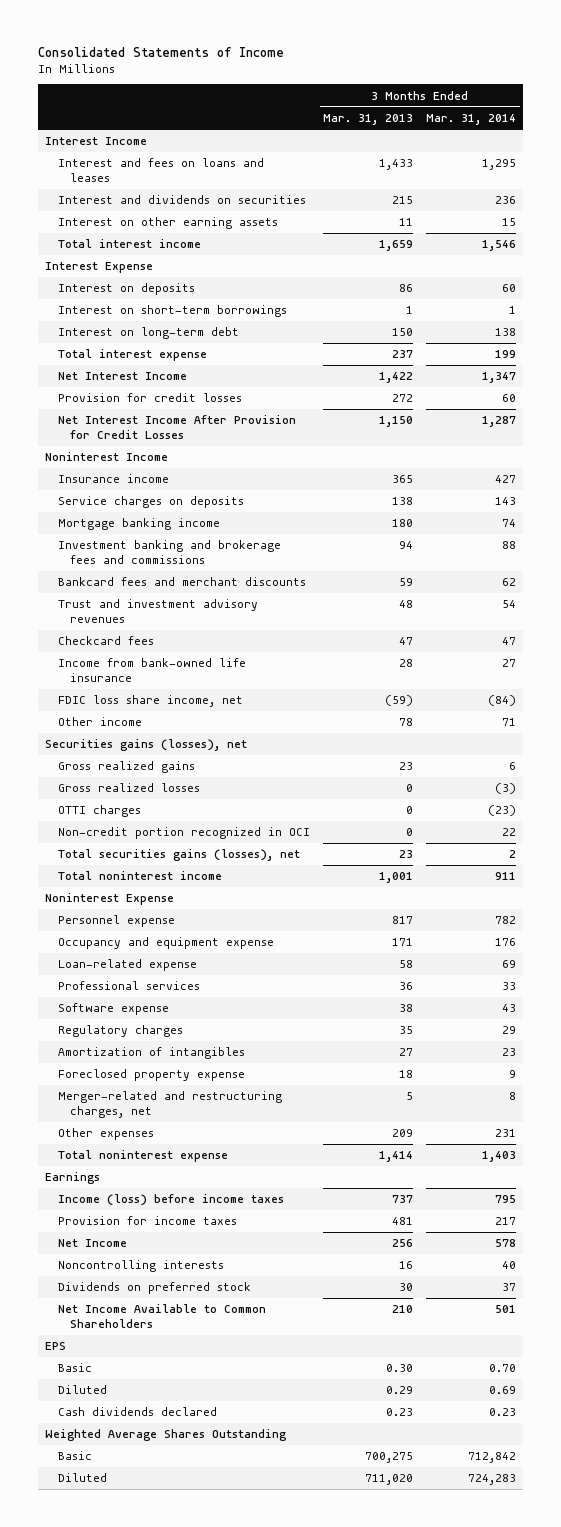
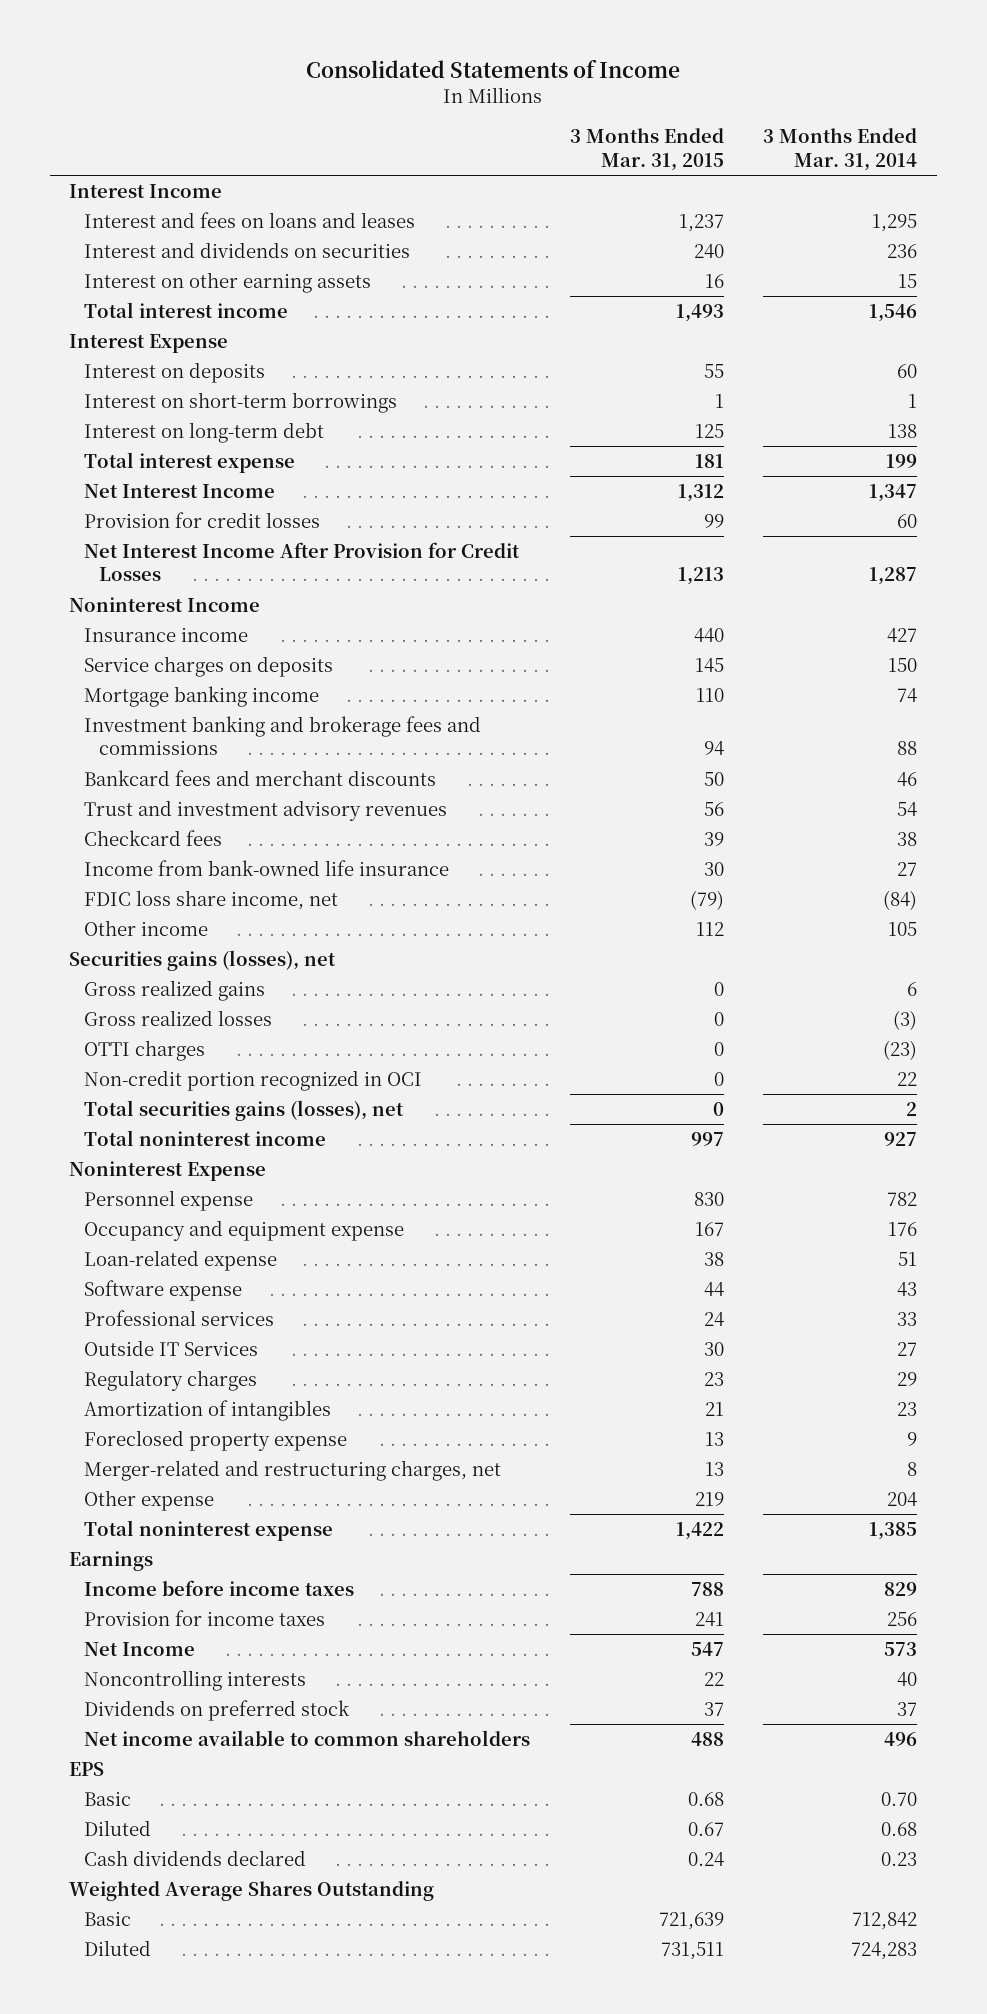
[322,113,413,125] Mar. 31, 2013 -> none
none -> [569,128,724,171] 3 Months Ended Mar. 31, 2015
[495,497,517,506] 143 -> [888,657,918,672] 150
[502,578,517,587] 62 -> [897,771,918,786] 46
[502,637,517,646] 47 -> [897,831,918,846] 38
[502,718,517,727] 71 -> [888,921,918,936] 105
[495,872,517,881] 911 -> [884,1131,918,1146] 927
[502,960,517,969] 69 -> [898,1251,918,1266] 51
[57,981,200,991] Professional services -> [84,1309,275,1326] Professional services
none -> [84,1339,259,1356] Outside IT Services
[57,1128,154,1141] Other expenses -> [84,1489,215,1511] Other expense
[495,1129,517,1138] 231 -> [887,1491,918,1506] 204
[482,1151,517,1163] 1,403 -> [869,1521,918,1540] 1,385
[57,1194,284,1207] Income (loss) before income taxes -> [84,1579,355,1596] Income before income taxes
[495,1195,517,1204] 795 -> [884,1581,918,1596] 829
[495,1217,517,1226] 217 -> [887,1611,918,1626] 256
[495,1239,517,1248] 578 -> [884,1641,918,1656] 573
[57,1304,266,1328] Net Income Available to Common Shareholders -> [84,1729,531,1746] Net income available to common shareholders
[495,1305,517,1314] 501 -> [884,1731,918,1746] 496
[489,1386,517,1395] 0.69 -> [881,1821,918,1836] 0.68

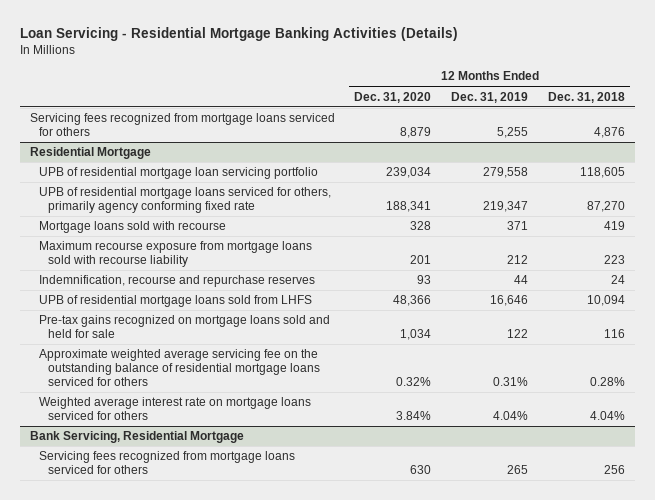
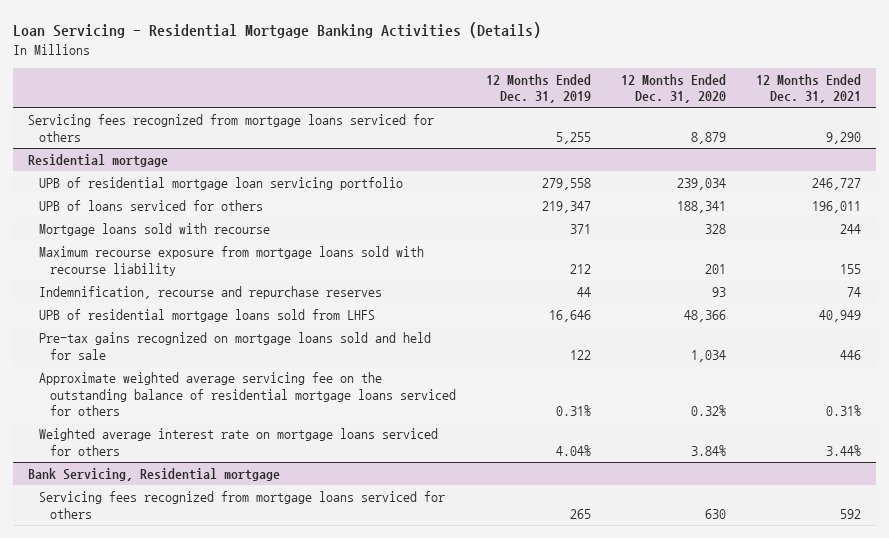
[548,91,626,103] Dec. 31, 2018 -> none
none -> [755,73,861,104] 12 Months Ended Dec. 31, 2021
[29,147,151,160] Residential Mortgage -> [28,153,169,167] Residential mortgage
[38,187,331,214] UPB of residential mortgage loans serviced for others, primarily agency conforming fixed rate -> [39,199,264,211] UPB of loans serviced for others
[29,431,244,444] Bank Servicing, Residential Mortgage -> [28,467,281,481] Bank Servicing, Residential mortgage

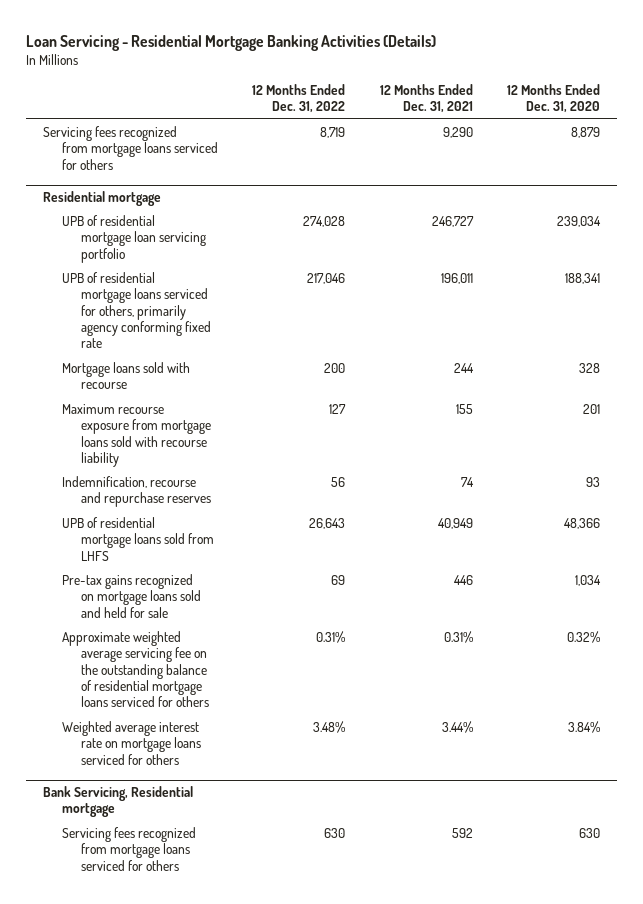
[485,73,591,104] 12 Months Ended Dec. 31, 2019 -> none
none -> [252,84,346,114] 12 Months Ended Dec. 31, 2022
[39,199,264,211] UPB of loans serviced for others -> [62,271,212,349] UPB of residential mortgage loans serviced for others, primarily agency conforming fixed rate

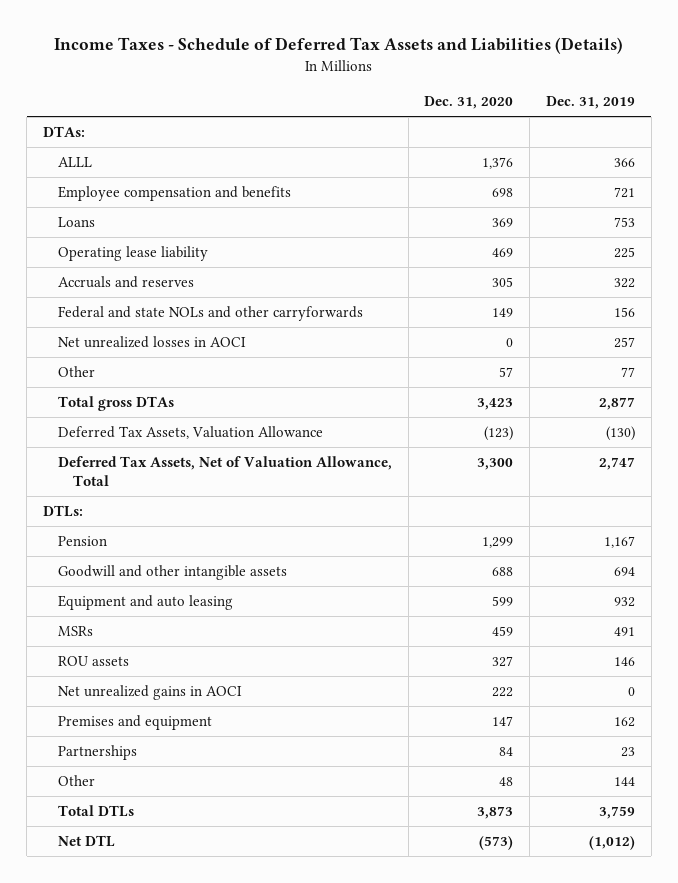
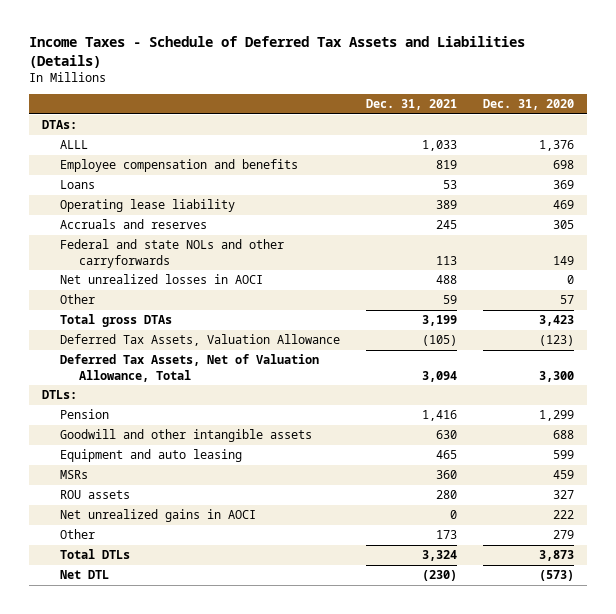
[545,96,635,110] Dec. 31, 2019 -> none
none -> [366,99,458,111] Dec. 31, 2021
[57,715,212,731] Premises and equipment -> none
[57,745,137,761] Partnerships -> none
[499,777,514,787] 48 -> [553,530,575,540] 279

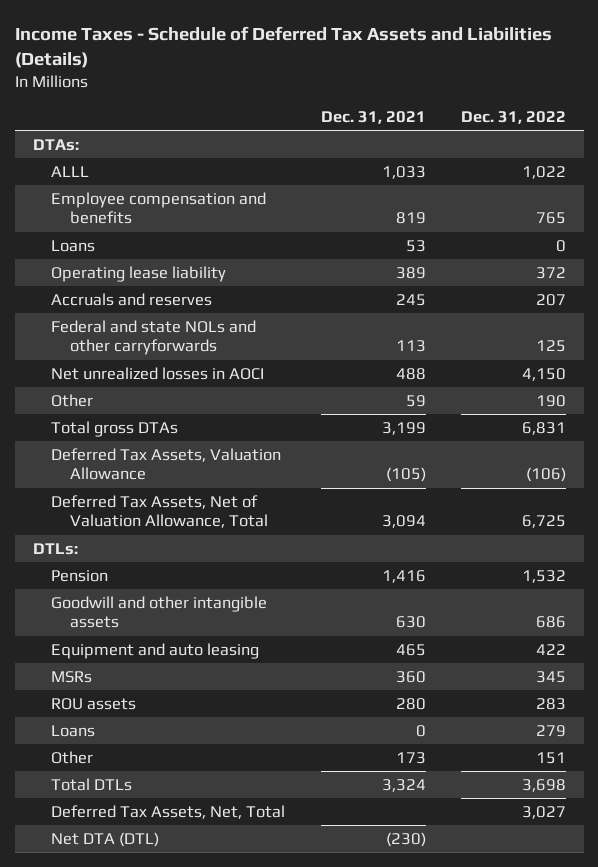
[483,99,575,111] Dec. 31, 2020 -> none
none -> [460,111,566,125] Dec. 31, 2022
[60,509,257,523] Net unrealized gains in AOCI -> none
none -> [51,724,96,737] Loans
none -> [51,804,286,819] Deferred Tax Assets, Net, Total
[60,570,110,580] Net DTL -> [51,831,160,847] Net DTA (DTL)

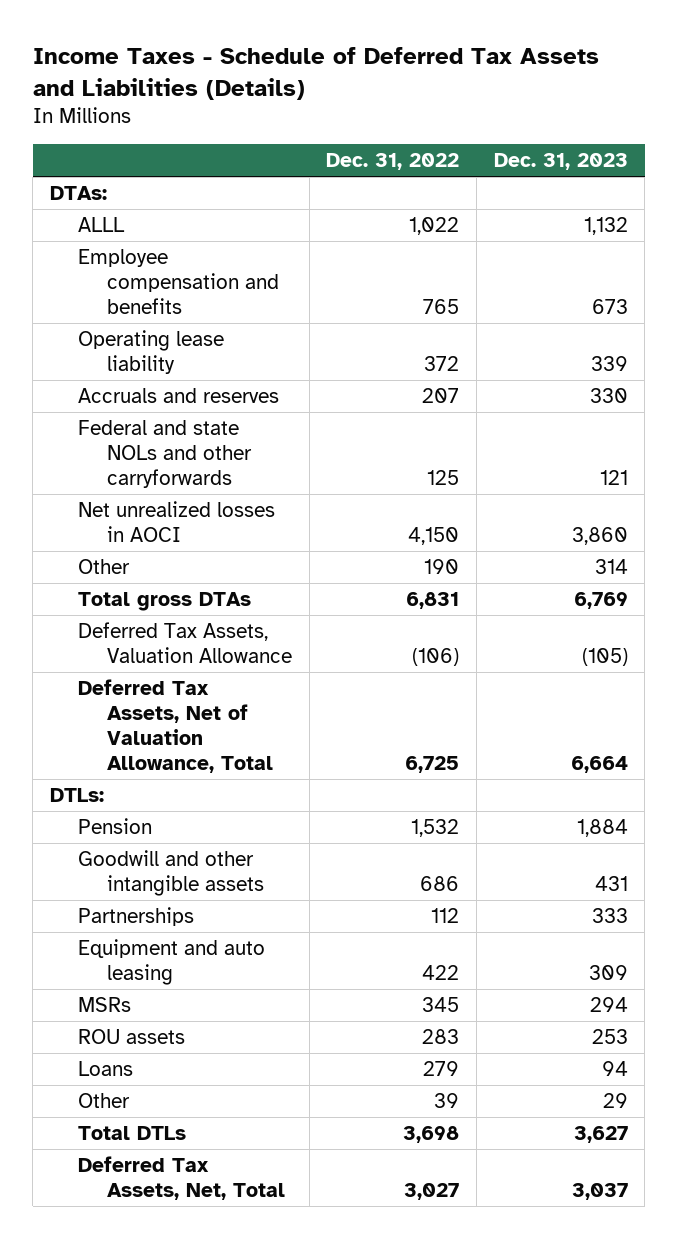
[320,111,426,125] Dec. 31, 2021 -> none
none -> [493,152,628,170] Dec. 31, 2023
[51,239,96,252] Loans -> none
none -> [78,907,195,927] Partnerships
[535,751,566,764] 151 -> [434,1093,460,1109] 39
[51,831,160,847] Net DTA (DTL) -> none

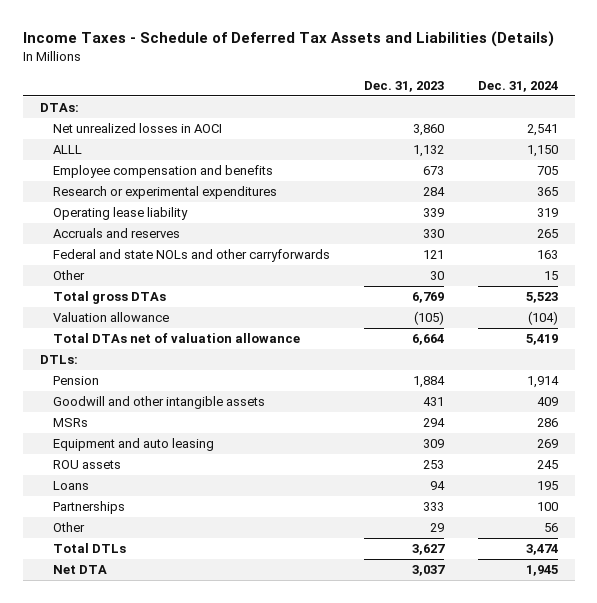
[326,152,460,170] Dec. 31, 2022 -> none
none -> [477,80,558,92] Dec. 31, 2024
[78,501,276,542] Net unrealized losses in AOCI -> [52,123,222,134] Net unrealized losses in AOCI
none -> [52,186,277,200] Research or experimental expenditures
[594,559,628,575] 314 -> [429,271,444,281] 30
[78,622,292,663] Deferred Tax Assets, Valuation Allowance -> [52,312,169,323] Valuation allowance
[78,679,273,773] Deferred Tax Assets, Net of Valuation Allowance, Total -> [52,333,300,344] Total DTAs net of valuation allowance
[78,939,266,985] Equipment and auto leasing -> [52,438,214,452] Equipment and auto leasing
[78,907,195,927] Partnerships -> [52,501,125,515] Partnerships
[78,1156,285,1200] Deferred Tax Assets, Net, Total -> [52,565,107,575] Net DTA

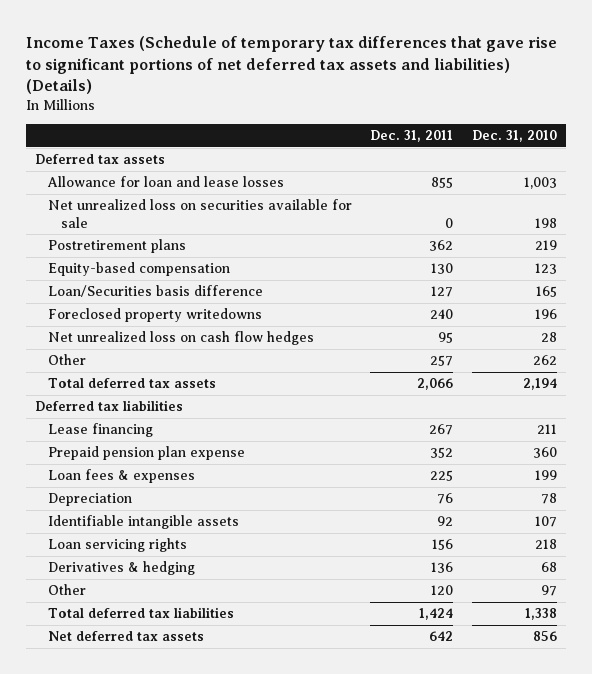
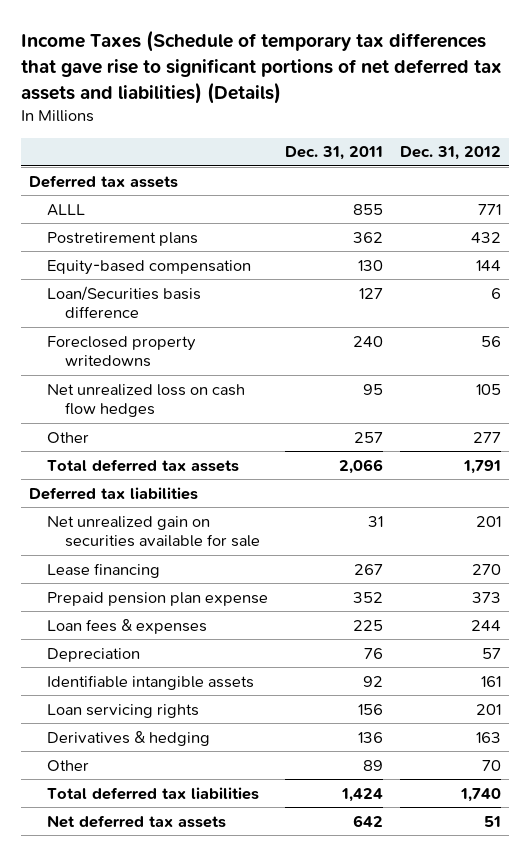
[471,130,557,143] Dec. 31, 2010 -> none
none -> [399,146,501,161] Dec. 31, 2012
[47,199,352,228] Net unrealized loss on securities available for sale -> none
[46,176,284,188] Allowance for loan and lease losses -> [47,203,86,216] ALLL
none -> [47,515,260,548] Net unrealized gain on securities available for sale
[431,585,454,596] 120 -> [362,759,383,771] 89

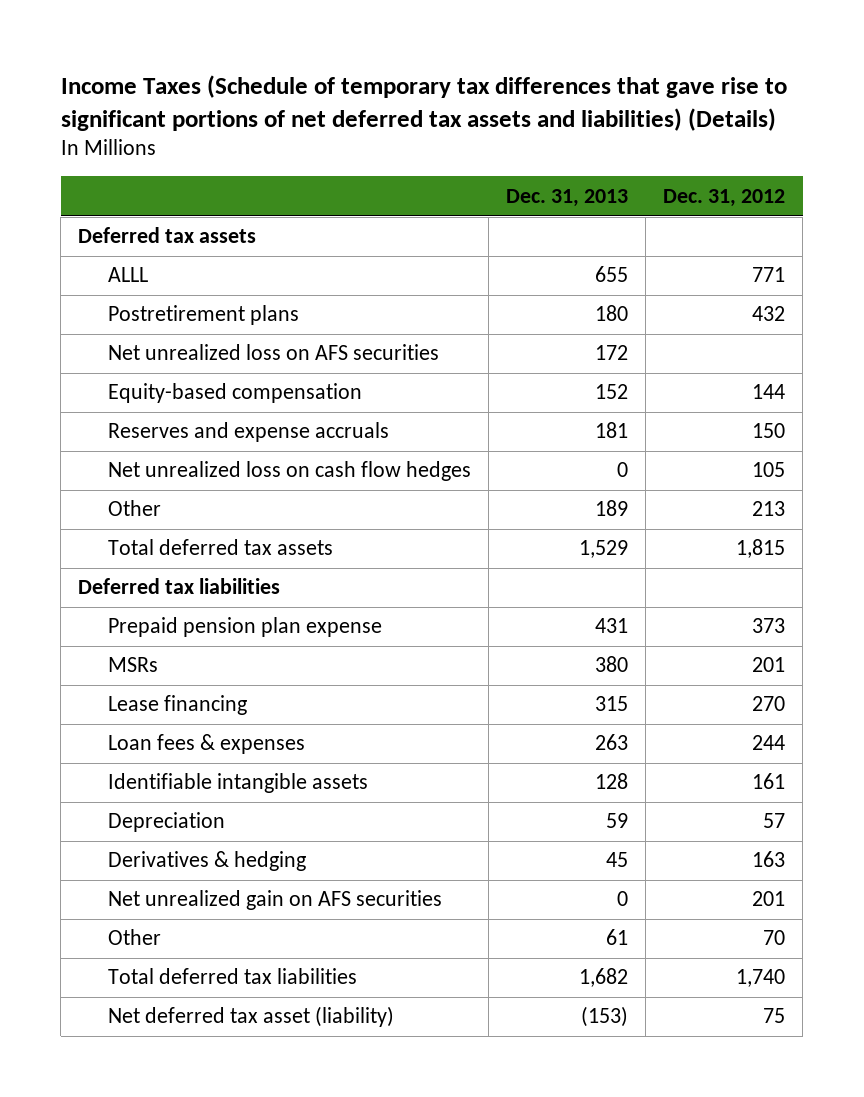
[284,146,383,161] Dec. 31, 2011 -> none
none -> [505,188,628,207] Dec. 31, 2013
none -> [107,344,439,361] Net unrealized loss on AFS securities
[47,285,202,319] Loan/Securities basis difference -> none
[47,335,197,368] Foreclosed property writedowns -> none
none -> [107,422,389,443] Reserves and expense accruals
[472,431,501,443] 277 -> [752,501,786,517] 213
[462,459,501,474] 1,791 -> [736,539,786,559] 1,815
[47,515,260,548] Net unrealized gain on securities available for sale -> none
none -> [107,657,158,673] MSRs
[47,562,161,578] Lease financing -> [107,695,247,716] Lease financing
[47,703,200,718] Loan servicing rights -> none
[47,647,141,662] Depreciation -> [107,812,225,833] Depreciation
none -> [107,890,442,911] Net unrealized gain on AFS securities
[47,814,227,828] Net deferred tax assets -> [107,1006,394,1028] Net deferred tax asset (liability)
[483,815,501,827] 51 -> [763,1008,786,1024] 75

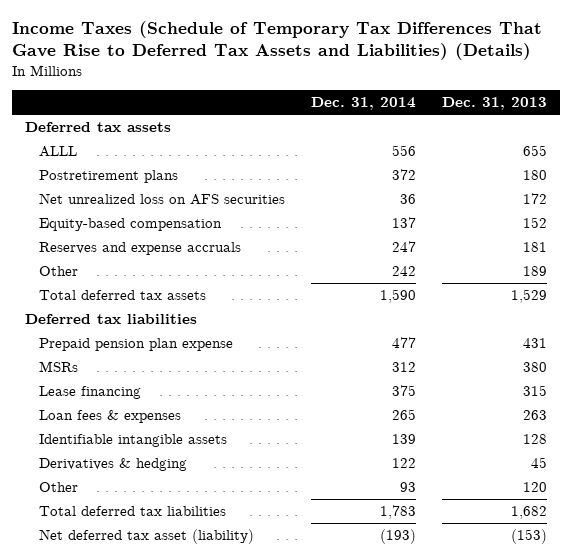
[60,74,787,131] Income Taxes (Schedule of temporary tax differences that gave rise to significant portions of net deferred tax assets and liabilities) (Details) -> [11,21,542,61] Income Taxes (Schedule of Temporary Tax Differences That Gave Rise to Deferred Tax Assets and Liabilities) (Details)
[663,188,786,207] Dec. 31, 2012 -> none
none -> [310,97,416,111] Dec. 31, 2014
[107,461,471,482] Net unrealized loss on cash flow hedges -> none
[107,812,225,833] Depreciation -> none
[107,890,442,911] Net unrealized gain on AFS securities -> none
[605,929,628,946] 61 -> [522,482,547,493] 120

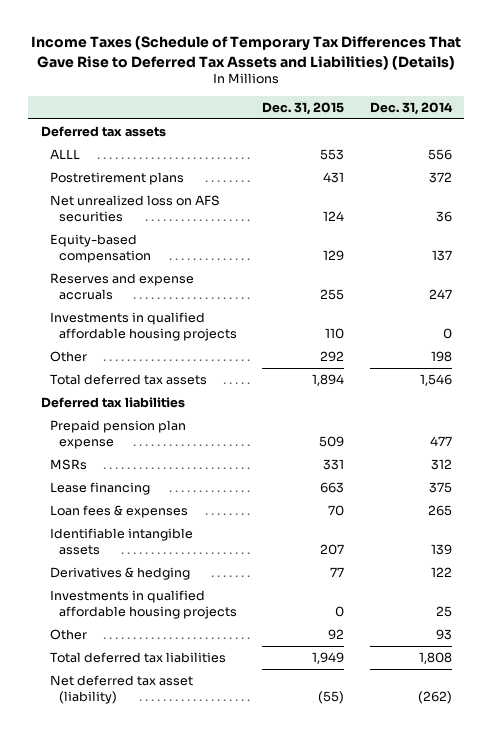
[441,97,547,111] Dec. 31, 2013 -> none
none -> [262,101,345,115] Dec. 31, 2015
none -> [49,312,238,341] Investments in qualified affordable housing projects
[391,266,416,277] 242 -> [430,351,452,363] 198
[379,289,416,304] 1,590 -> [419,374,452,387] 1,546
none -> [49,590,238,619] Investments in qualified affordable housing projects
[379,505,416,520] 1,783 -> [418,652,452,665] 1,808
[379,529,416,545] (193) -> [417,690,452,704] (262)

